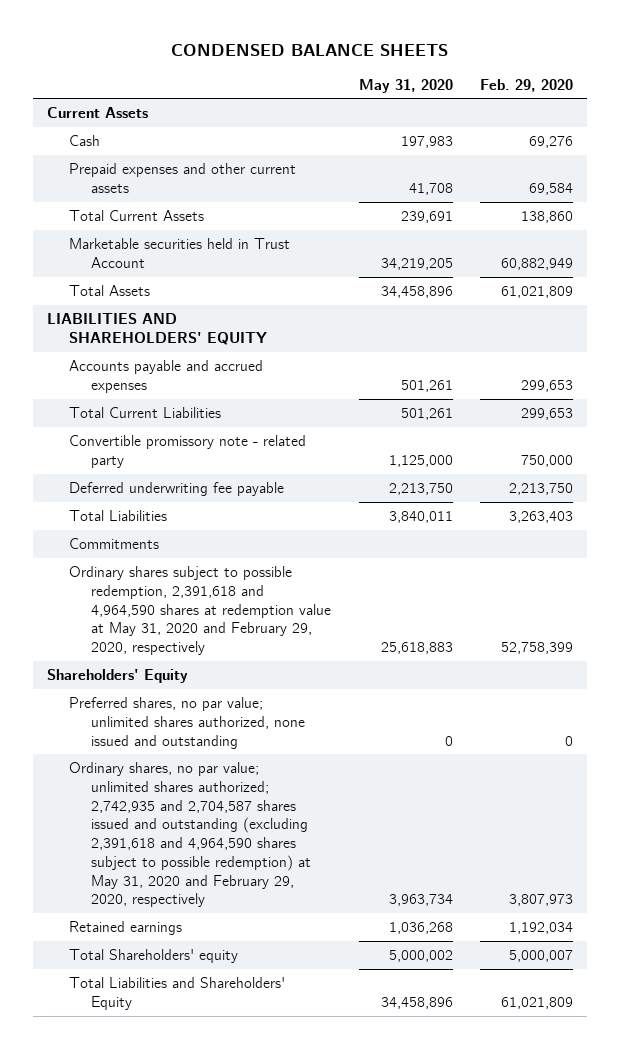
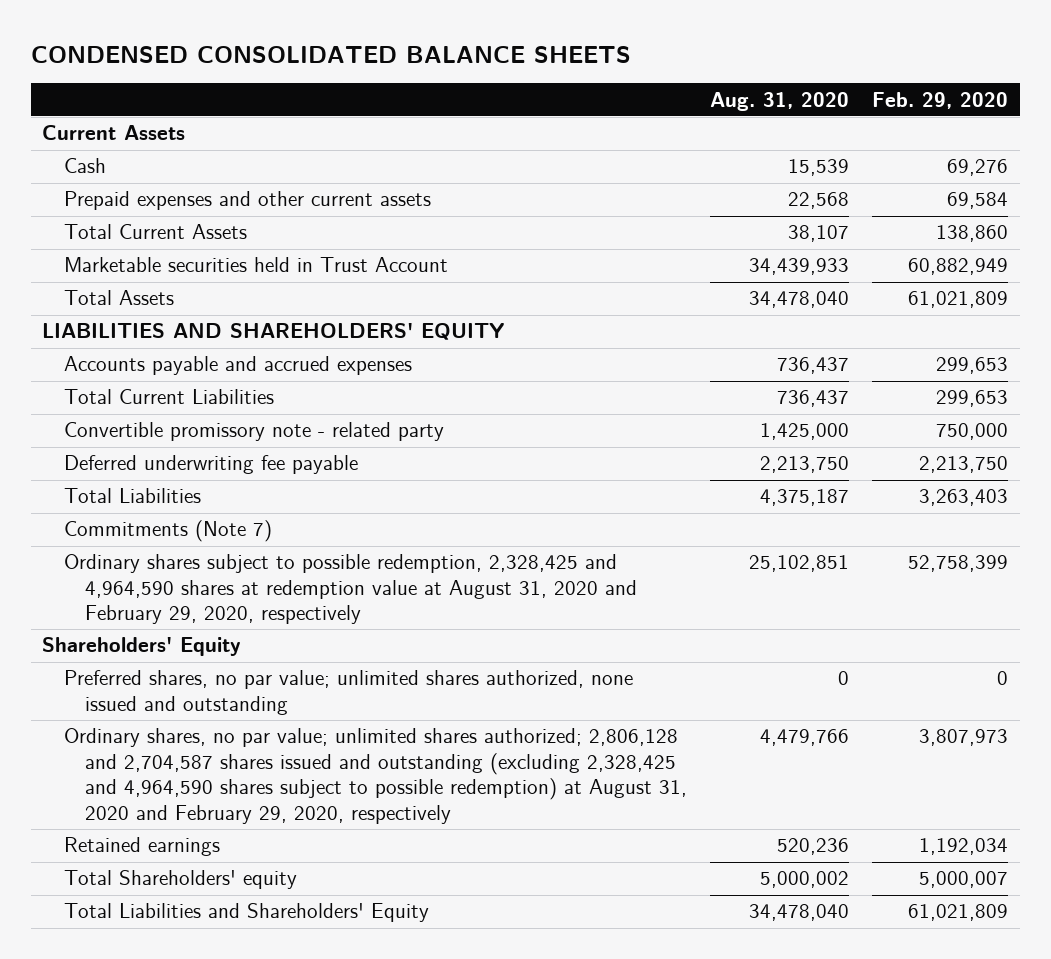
[171,43,449,56] CONDENSED BALANCE SHEETS -> [30,45,631,63] CONDENSED CONSOLIDATED BALANCE SHEETS
[358,78,453,93] May 31, 2020 -> none
none -> [710,91,850,111] Aug. 31, 2020
[68,537,159,549] Commitments -> [63,520,272,543] Commitments (Note 7)
[68,565,331,656] Ordinary shares subject to possible redemption, 2,391,618 and 4,964,590 shares at redemption value at May 31, 2020 and February 29, 2020, respectively -> [63,554,637,625] Ordinary shares subject to possible redemption, 2,328,425 and 4,964,590 shares at redemption value at August 31, 2020 and February 29, 2020, respectively
[68,761,311,908] Ordinary shares, no par value; unlimited shares authorized; 2,742,935 and 2,704,587 shares issued and outstanding (excluding 2,391,618 and 4,964,590 shares subject to possible redemption) at May 31, 2020 and February 29, 2020, respectively -> [63,728,687,824] Ordinary shares, no par value; unlimited shares authorized; 2,806,128 and 2,704,587 shares issued and outstanding (excluding 2,328,425 and 4,964,590 shares subject to possible redemption) at August 31, 2020 and February 29, 2020, respectively

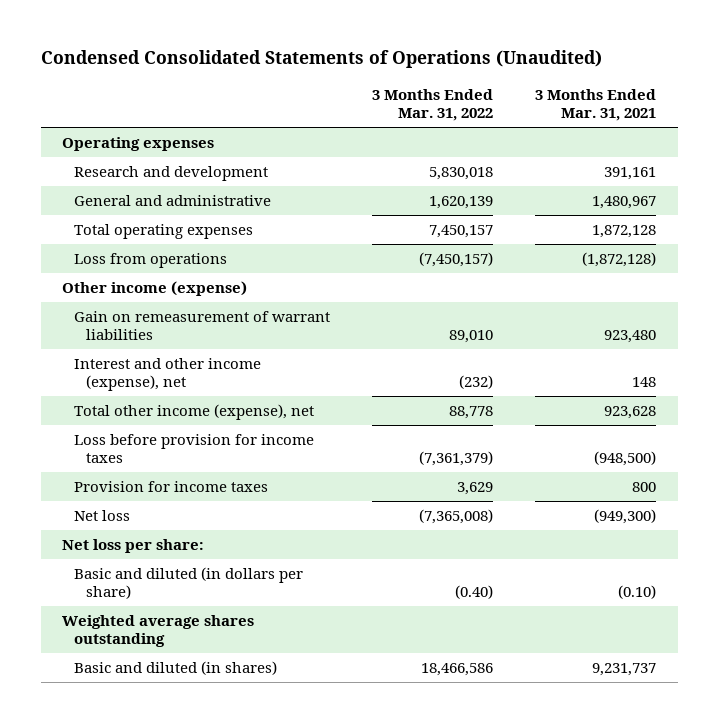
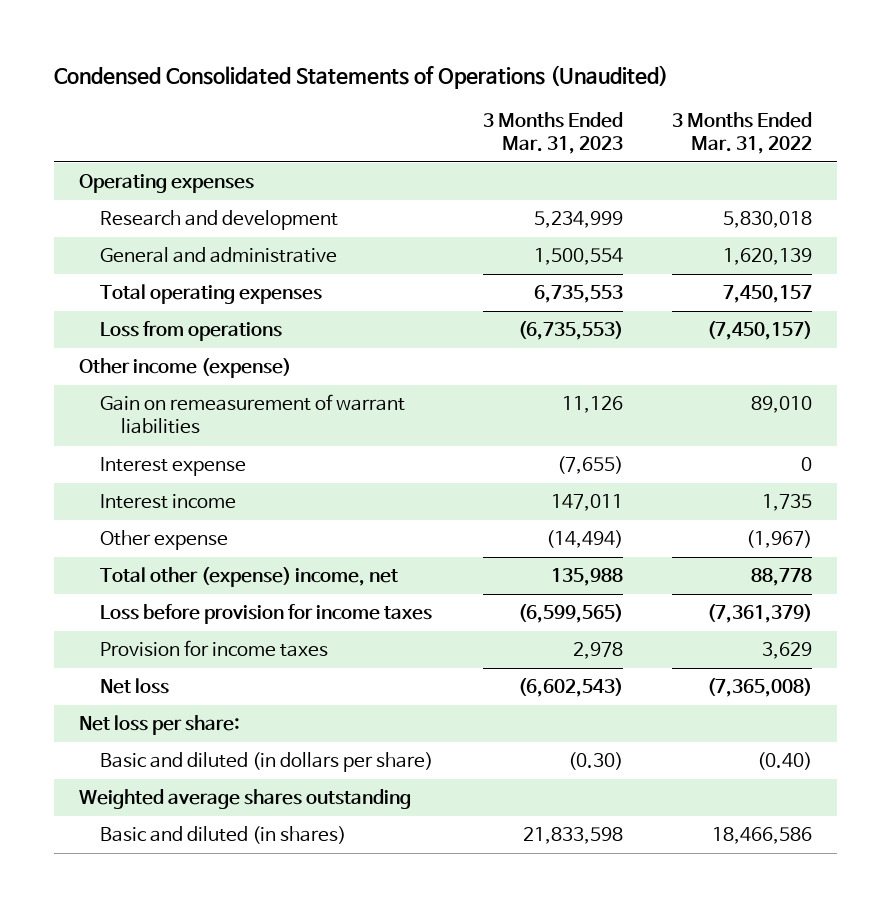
[535,88,657,122] 3 Months Ended Mar. 31, 2021 -> none
none -> [482,111,623,154] 3 Months Ended Mar. 31, 2023
[73,358,261,392] Interest and other income (expense), net -> none
none -> [100,457,247,477] Interest expense
none -> [100,494,237,510] Interest income
none -> [100,530,229,551] Other expense
[73,404,314,421] Total other income (expense), net -> [100,567,399,588] Total other (expense) income, net

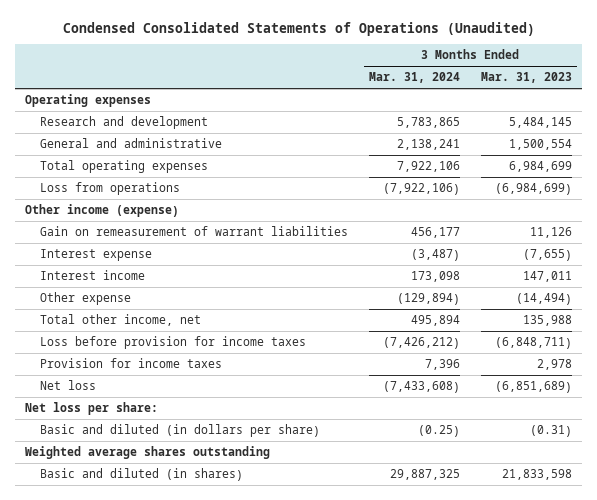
[672,111,813,154] 3 Months Ended Mar. 31, 2022 -> none
none -> [368,72,460,84] Mar. 31, 2024
[533,211,623,229] 5,234,999 -> [508,117,572,129] 5,484,145
[533,285,623,304] 6,735,553 -> [508,161,572,173] 6,984,699
[517,321,623,341] (6,735,553) -> [494,183,572,196] (6,984,699)
[100,567,399,588] Total other (expense) income, net -> [40,314,202,327] Total other income, net
[517,604,623,624] (6,599,565) -> [494,337,572,350] (6,848,711)
[517,678,623,698] (6,602,543) -> [494,381,572,394] (6,851,689)
[567,752,623,771] (0.30) -> [529,425,572,438] (0.31)

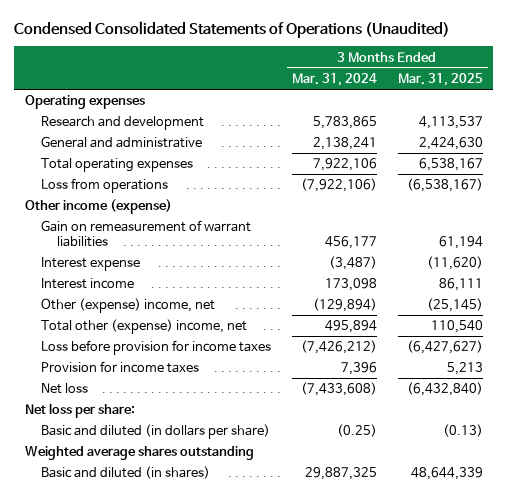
[480,72,572,84] Mar. 31, 2023 -> none
none -> [397,73,483,87] Mar. 31, 2025
[40,292,132,306] Other expense -> [40,298,215,314] Other (expense) income, net
[40,314,202,327] Total other income, net -> [40,319,247,335] Total other (expense) income, net

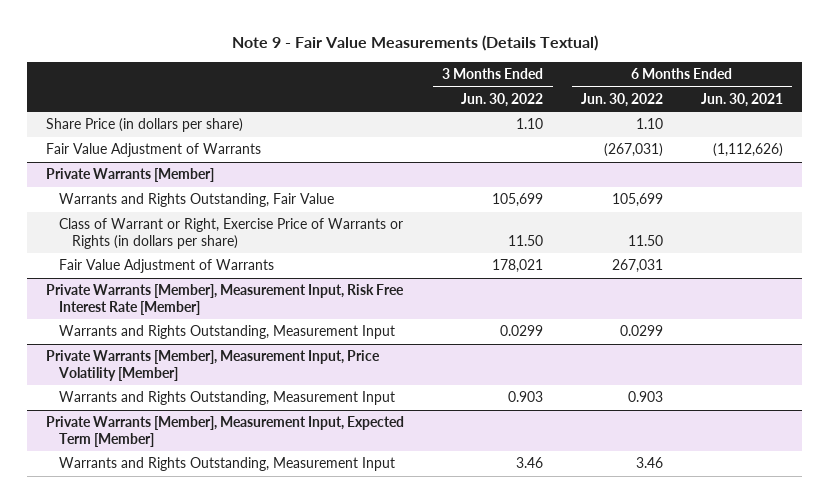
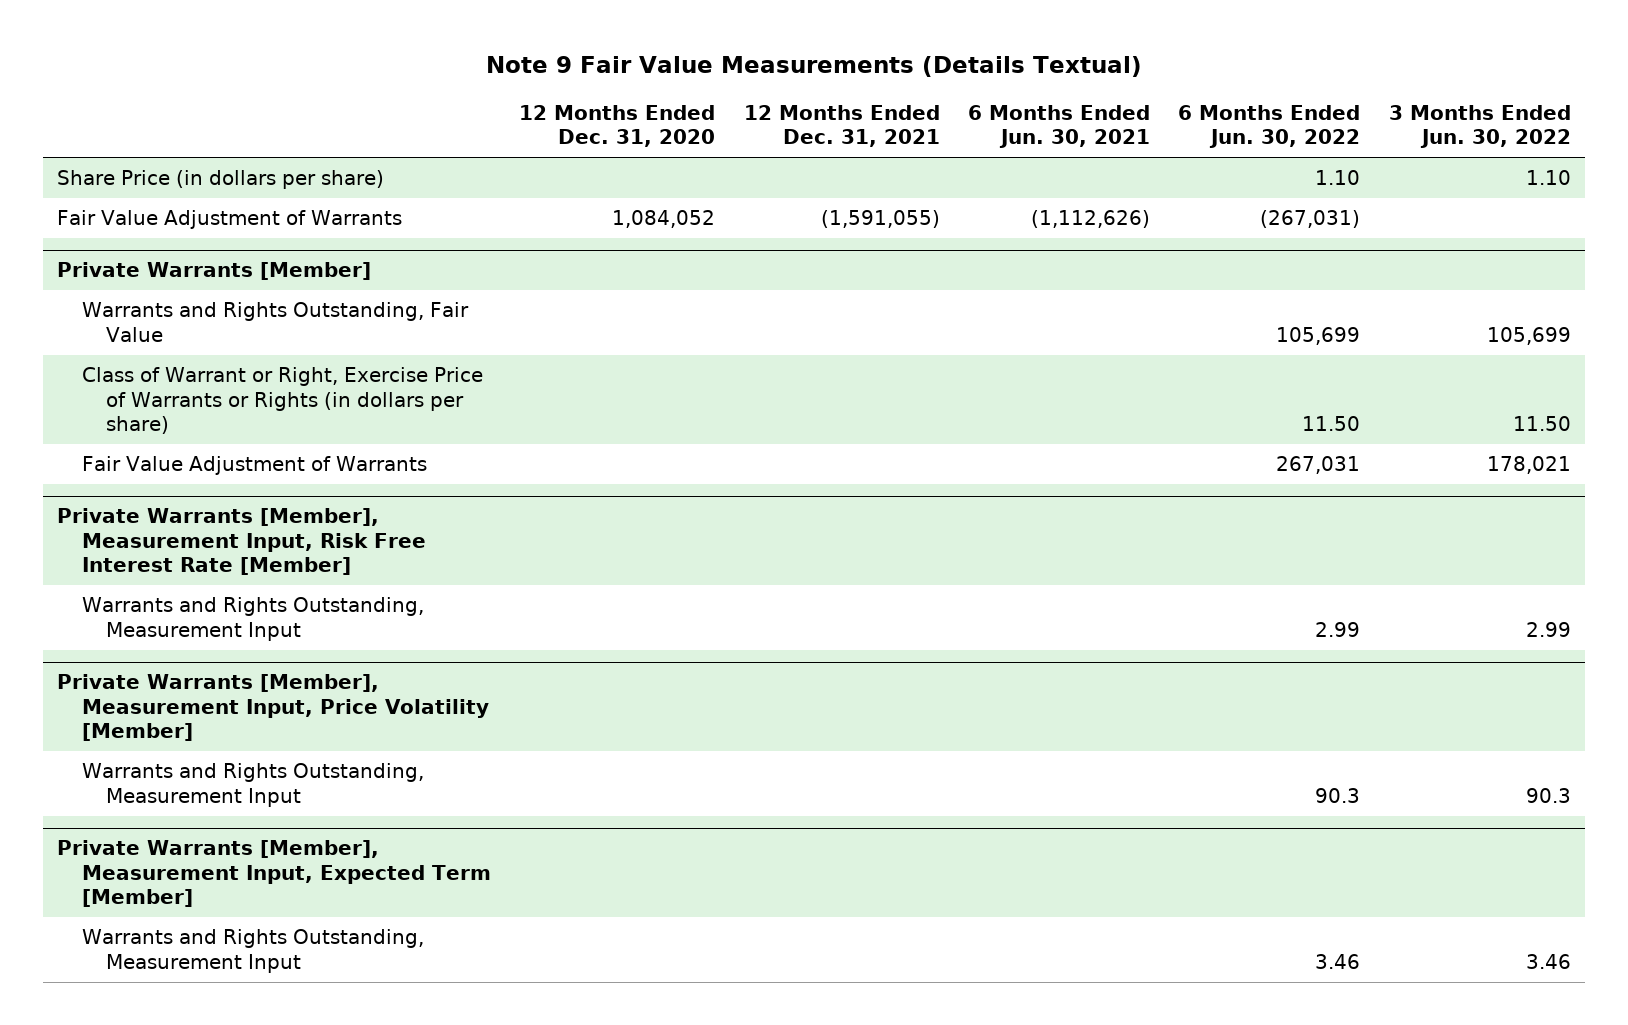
[231,35,598,52] Note 9 - Fair Value Measurements (Details Textual) -> [485,56,1142,78] Note 9 Fair Value Measurements (Details Textual)
none -> [519,104,716,148] 12 Months Ended Dec. 31, 2020
none -> [743,104,940,148] 12 Months Ended Dec. 31, 2021
[500,325,544,337] 0.0299 -> [1525,621,1571,637] 2.99
[620,325,664,337] 0.0299 -> [1315,621,1361,637] 2.99
[508,391,544,403] 0.903 -> [1525,787,1571,803] 90.3
[628,391,664,403] 0.903 -> [1315,787,1361,803] 90.3

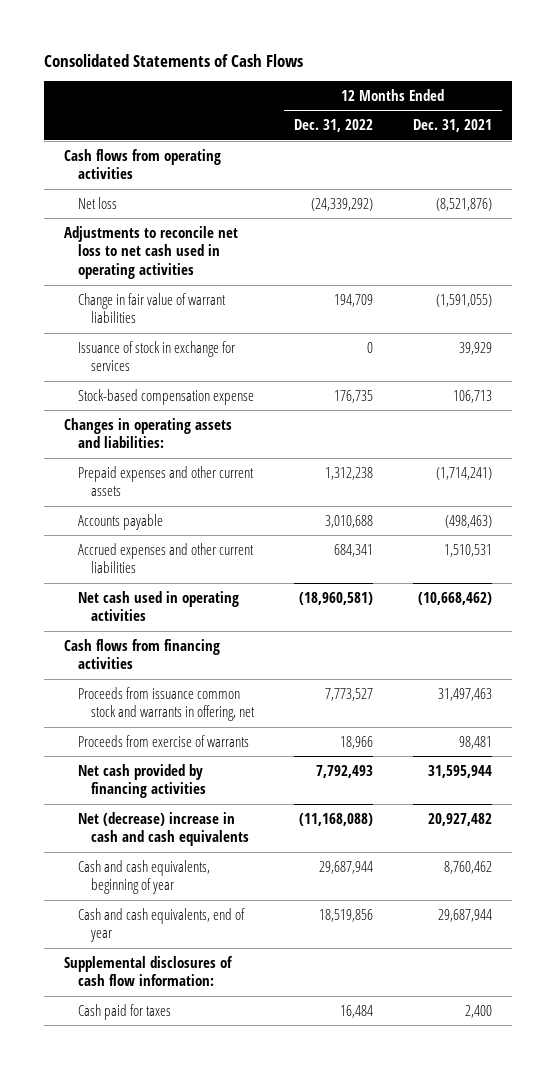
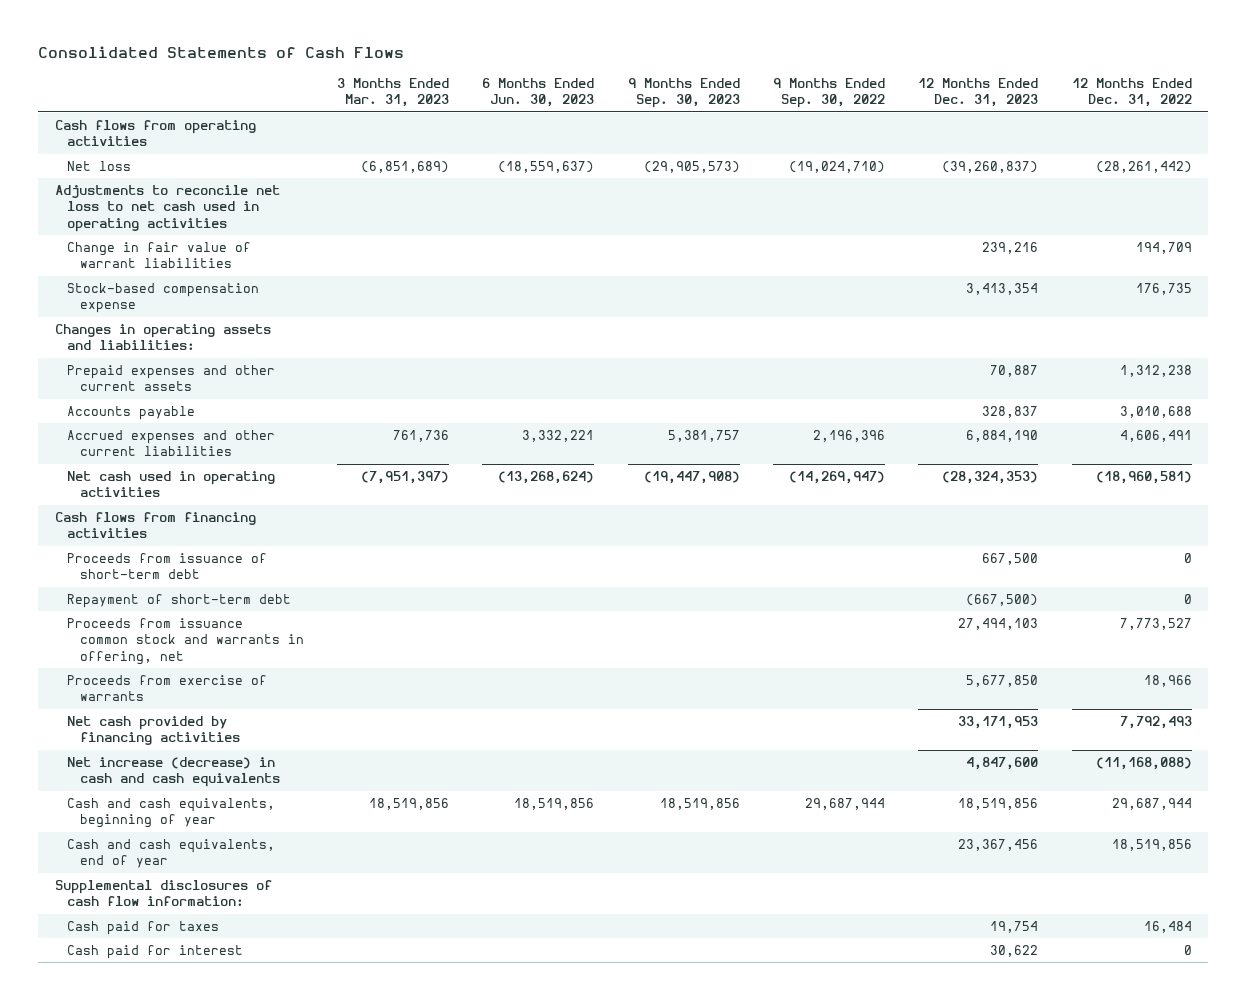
[412,119,492,133] Dec. 31, 2021 -> none
none -> [336,77,449,108] 3 Months Ended Mar. 31, 2023
none -> [482,77,595,108] 6 Months Ended Jun. 30, 2023
none -> [627,77,740,109] 9 Months Ended Sep. 30, 2023
none -> [773,77,886,109] 9 Months Ended Sep. 30, 2022
none -> [918,77,1039,108] 12 Months Ended Dec. 31, 2023
[310,197,373,211] (24,339,292) -> [1095,161,1192,174] (28,261,442)
[77,340,235,372] Issuance of stock in exchange for services -> none
[333,543,373,557] 684,341 -> [1119,430,1192,443] 4,606,491
none -> [67,553,268,580] Proceeds from issuance of short-term debt
none -> [67,594,292,609] Repayment of short-term debt
[77,811,250,847] Net (decrease) increase in cash and cash equivalents -> [67,757,280,788] Net increase (decrease) in cash and cash equivalents
none -> [67,945,244,960] Cash paid for interest

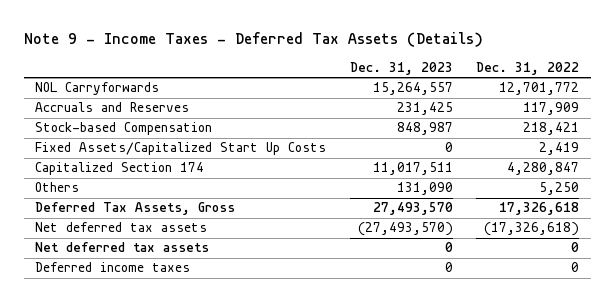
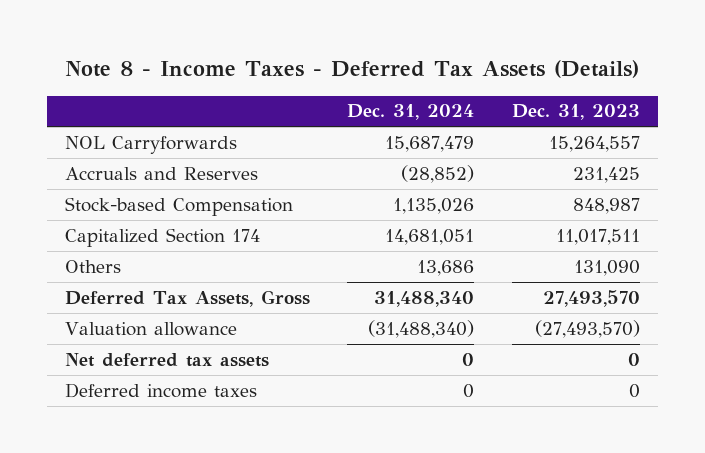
[23,32,483,48] Note 9 - Income Taxes - Deferred Tax Assets (Details) -> [65,60,640,79] Note 8 - Income Taxes - Deferred Tax Assets (Details)
[475,62,579,76] Dec. 31, 2022 -> none
none -> [347,104,475,121] Dec. 31, 2024
[35,142,327,156] Fixed Assets/Capitalized Start Up Costs -> none
[35,222,208,233] Net deferred tax assets -> [65,321,238,336] Valuation allowance

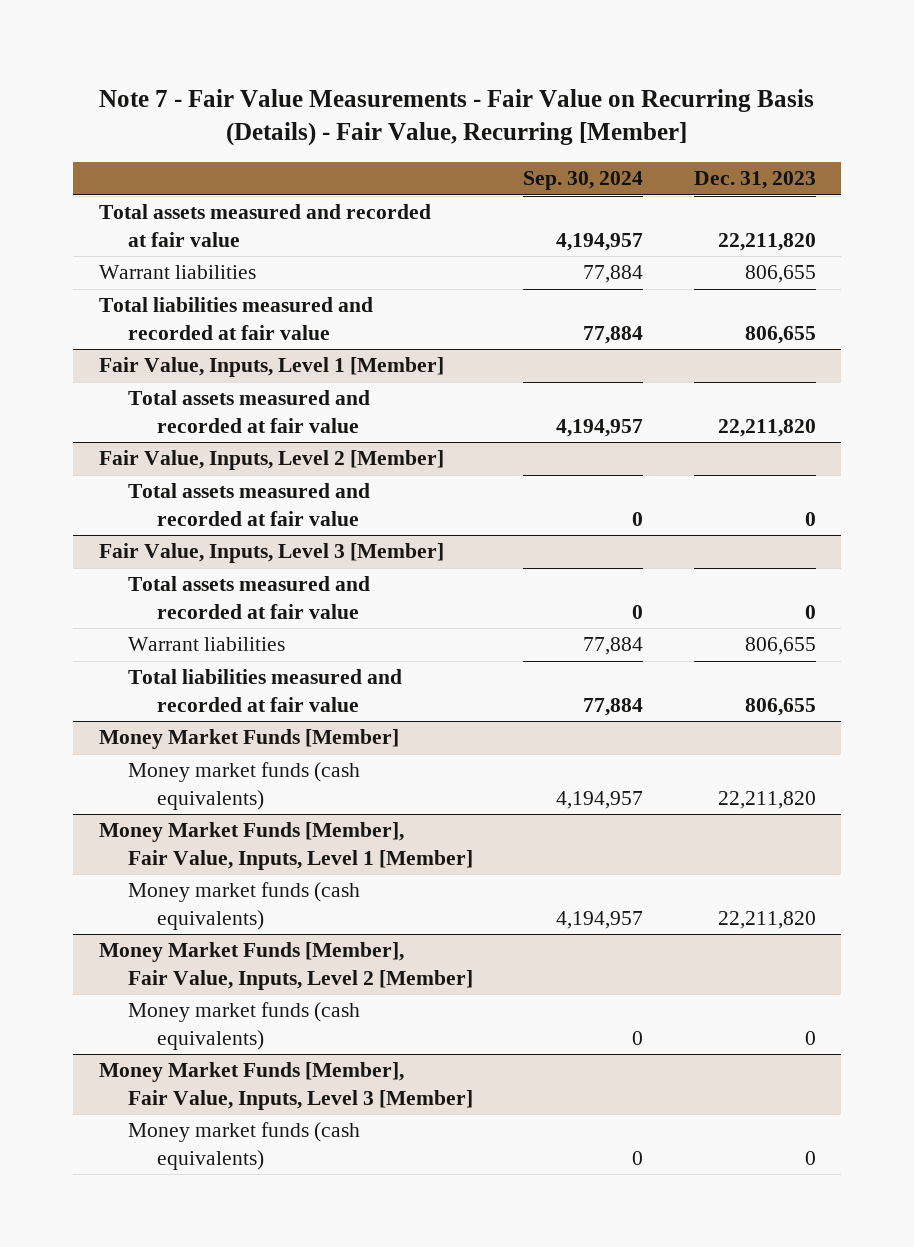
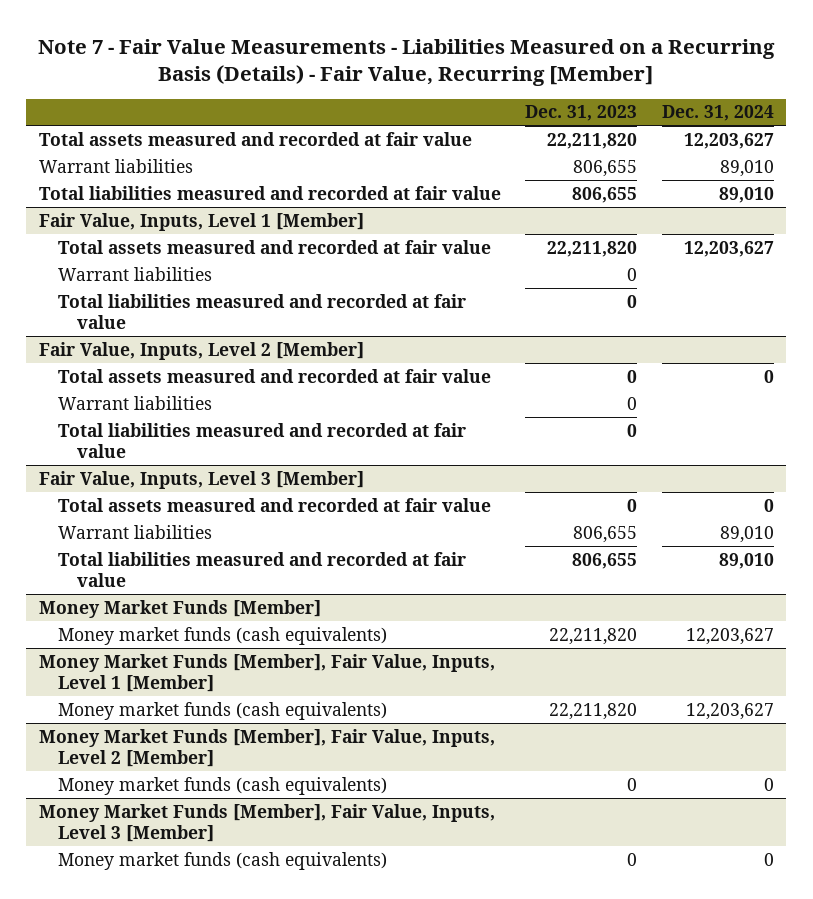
[99,88,815,147] Note 7 - Fair Value Measurements - Fair Value on Recurring Basis (Details) - Fair Value, Recurring [Member] -> [38,38,776,87] Note 7 - Fair Value Measurements - Liabilities Measured on a Recurring Basis (Details) - Fair Value, Recurring [Member]
[523,171,644,191] Sep. 30, 2024 -> none
none -> [661,105,774,122] Dec. 31, 2024
none -> [57,266,212,281] Warrant liabilities
none -> [57,293,466,329] Total liabilities measured and recorded at fair value
none -> [57,395,212,410] Warrant liabilities
none -> [57,422,466,458] Total liabilities measured and recorded at fair value

